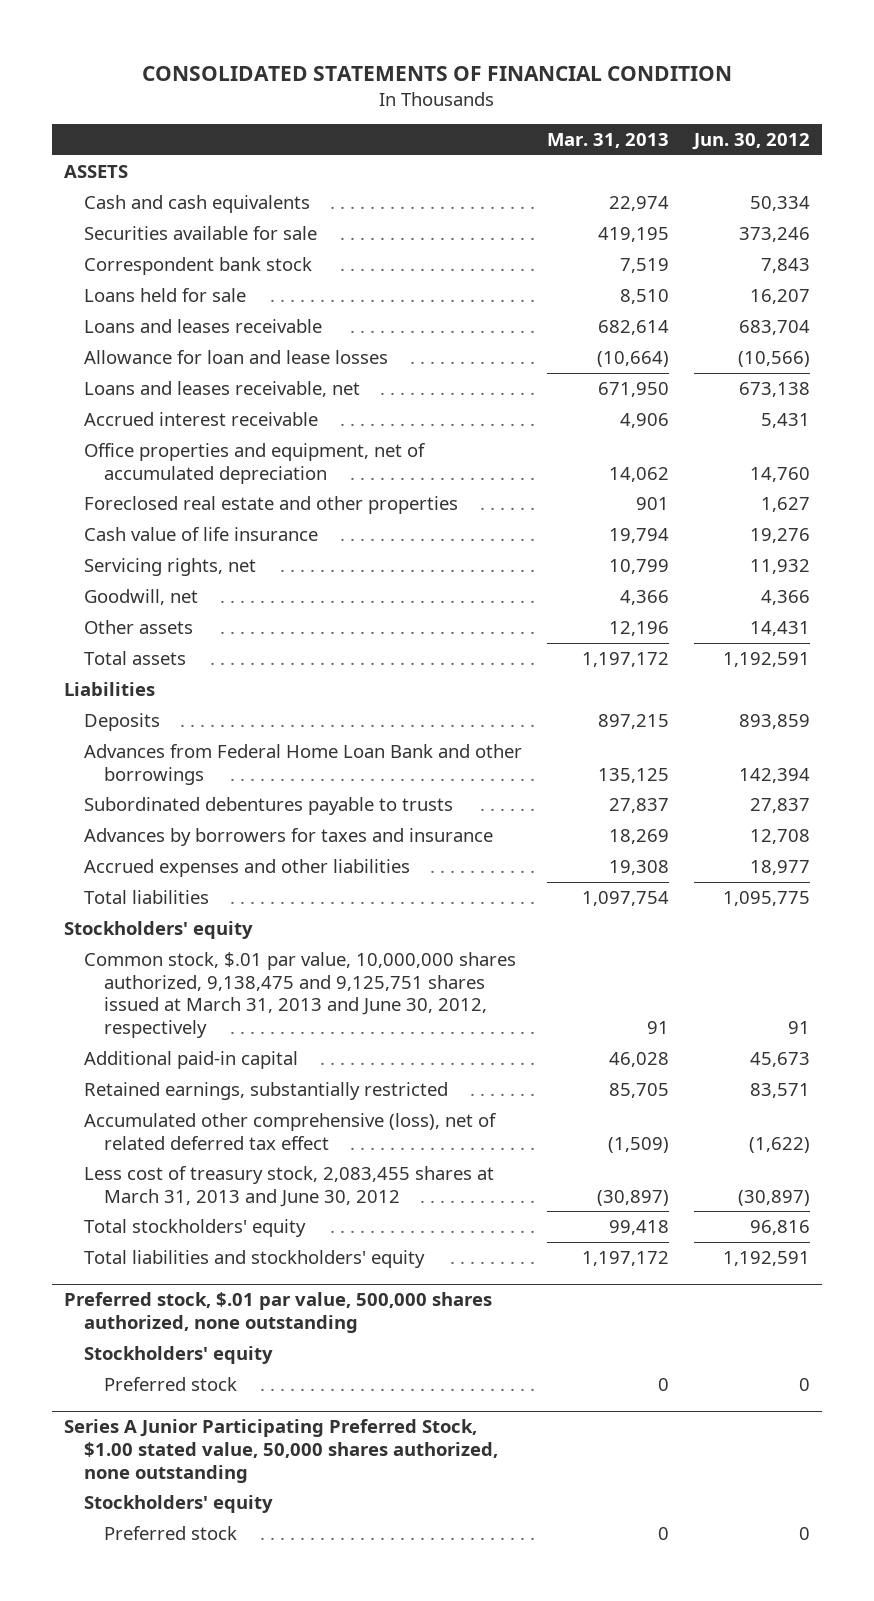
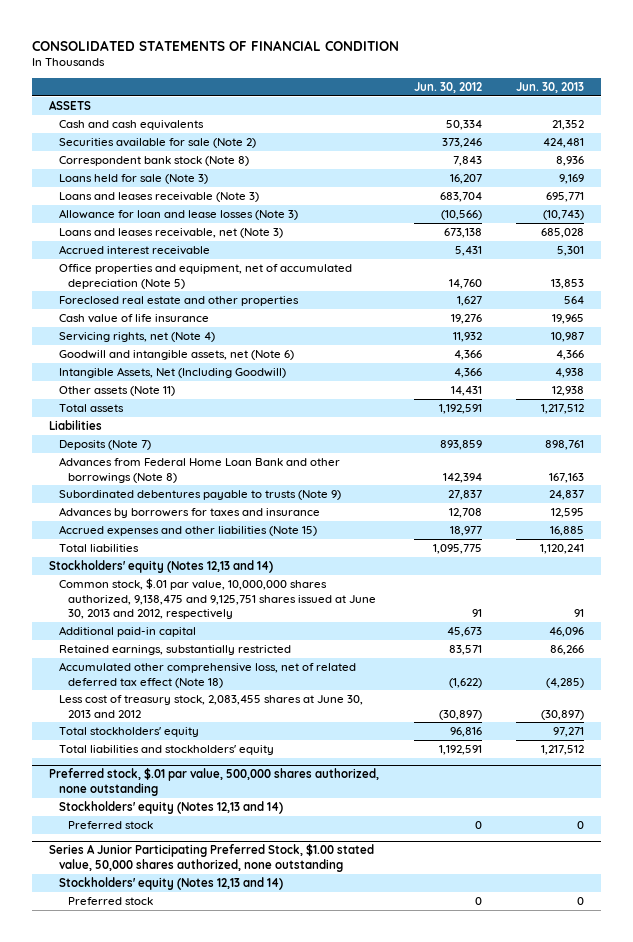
[547,132,670,148] Mar. 31, 2013 -> none
none -> [515,82,584,94] Jun. 30, 2013
[84,225,318,240] Securities available for sale -> [58,138,256,149] Securities available for sale (Note 2)
[84,256,313,275] Correspondent bank stock -> [58,156,249,167] Correspondent bank stock (Note 8)
[84,287,247,302] Loans held for sale -> [58,174,208,185] Loans held for sale (Note 3)
[84,318,323,333] Loans and leases receivable -> [58,192,259,203] Loans and leases receivable (Note 3)
[84,349,389,364] Allowance for loan and lease losses -> [58,209,298,221] Allowance for loan and lease losses (Note 3)
[84,380,361,397] Loans and leases receivable, net -> [58,228,283,239] Loans and leases receivable, net (Note 3)
[84,442,427,484] Office properties and equipment, net of accumulated depreciation -> [58,264,352,289] Office properties and equipment, net of accumulated depreciation (Note 5)
[84,557,257,576] Servicing rights, net -> [58,332,215,343] Servicing rights, net (Note 4)
[84,588,199,605] Goodwill, net -> [58,350,294,361] Goodwill and intangible assets, net (Note 6)
none -> [58,367,286,379] Intangible Assets, Net (Including Goodwill)
[84,619,194,634] Other assets -> [58,386,175,397] Other assets (Note 11)
[84,712,161,731] Deposits -> [58,440,151,451] Deposits (Note 7)
[84,743,523,785] Advances from Federal Home Loan Bank and other borrowings -> [58,457,340,483] Advances from Federal Home Loan Bank and other borrowings (Note 8)
[84,796,454,815] Subordinated debentures payable to trusts -> [58,490,341,501] Subordinated debentures payable to trusts (Note 9)
[84,858,411,877] Accrued expenses and other liabilities -> [58,525,317,537] Accrued expenses and other liabilities (Note 15)
[64,920,254,939] Stockholders' equity -> [49,560,274,574] Stockholders' equity (Notes 12,13 and 14)
[84,951,517,1039] Common stock, $.01 par value, 10,000,000 shares authorized, 9,138,475 and 9,125,751 shares issued at March 31, 2013 and June 30, 2012, respectively -> [58,578,377,620] Common stock, $.01 par value, 10,000,000 shares authorized, 9,138,475 and 9,125,751 shares issued at June 30, 2013 and 2012, respectively
[84,1112,498,1150] Accumulated other comprehensive (loss), net of related deferred tax effect -> [58,662,356,688] Accumulated other comprehensive loss, net of related deferred tax effect (Note 18)
[84,1165,495,1207] Less cost of treasury stock, 2,083,455 shares at March 31, 2013 and June 30, 2012 -> [58,695,363,718] Less cost of treasury stock, 2,083,455 shares at June 30, 2013 and 2012
[84,1345,274,1364] Stockholders' equity -> [58,801,283,815] Stockholders' equity (Notes 12,13 and 14)
[84,1494,274,1513] Stockholders' equity -> [58,877,283,891] Stockholders' equity (Notes 12,13 and 14)

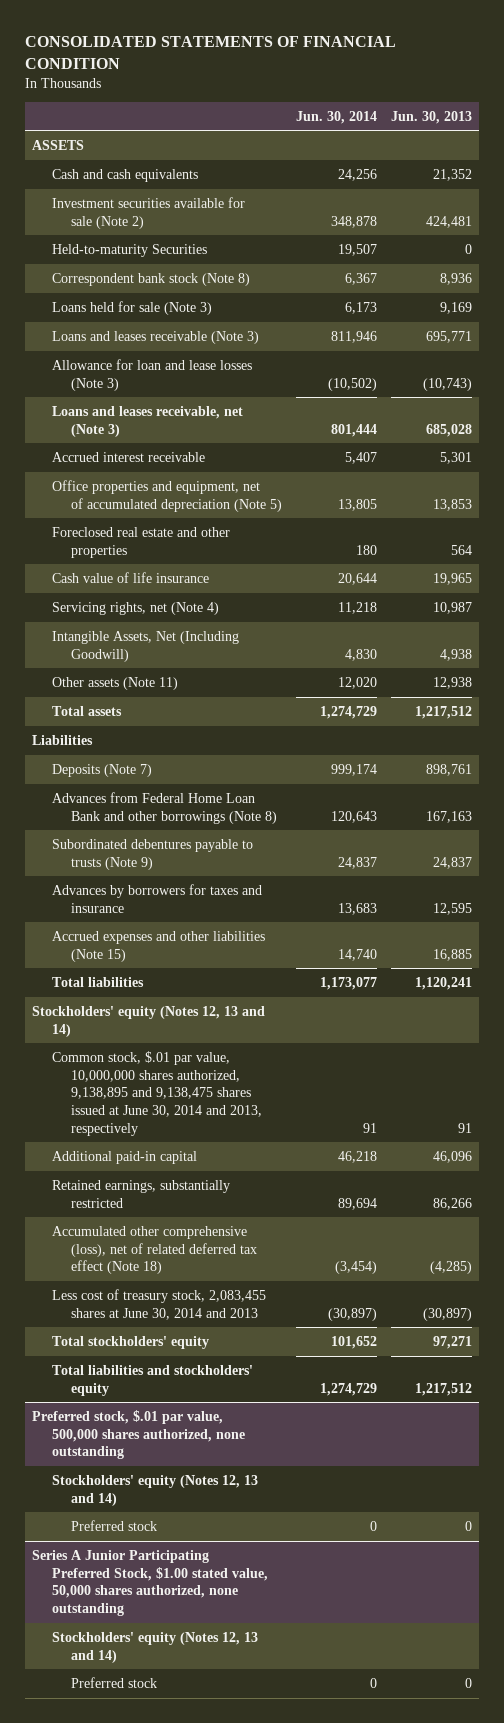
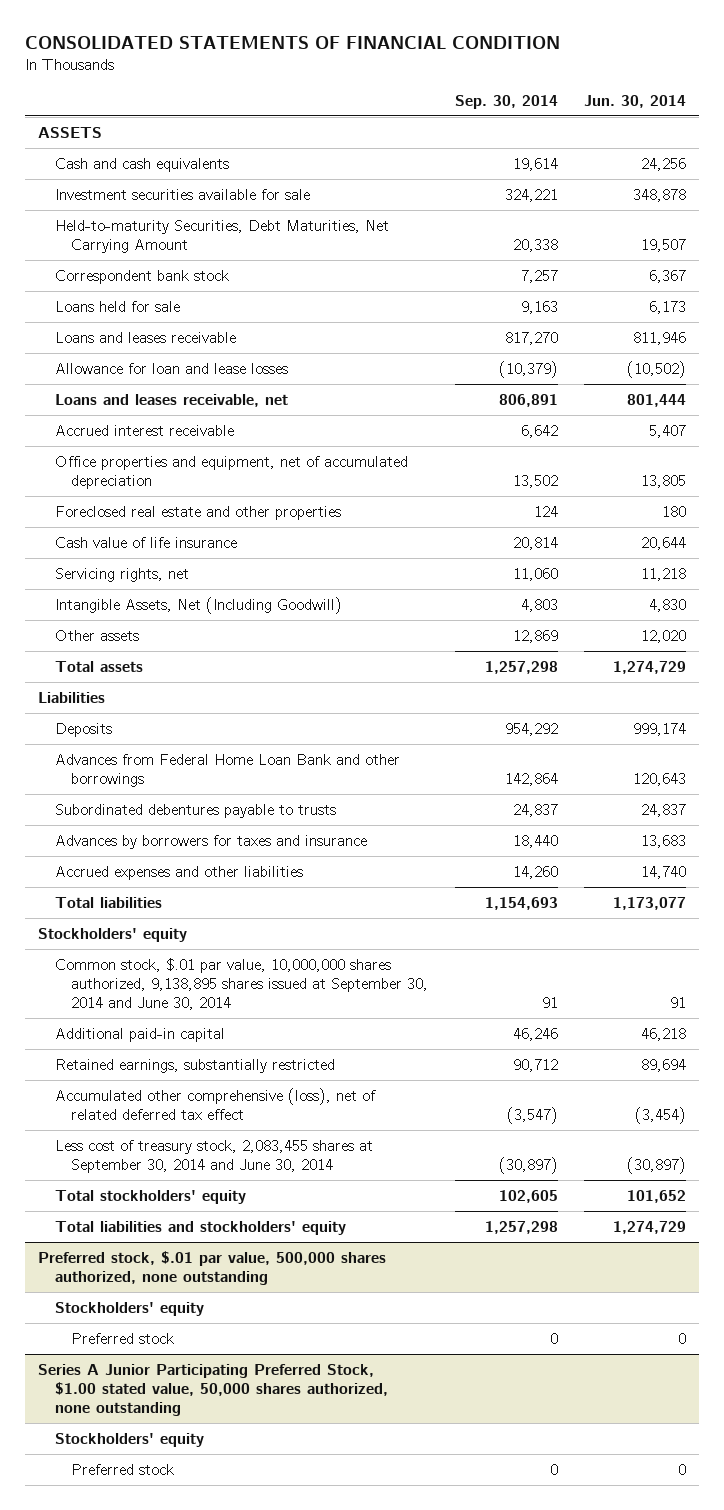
[391,110,473,124] Jun. 30, 2013 -> none
none -> [454,94,558,109] Sep. 30, 2014
[51,196,245,229] Investment securities available for sale (Note 2) -> [54,188,310,200] Investment securities available for sale
[51,243,207,257] Held-to-maturity Securities -> [54,219,389,253] Held-to-maturity Securities, Debt Maturities, Net Carrying Amount
[51,272,250,286] Correspondent bank stock (Note 8) -> [54,269,229,284] Correspondent bank stock
[51,300,212,315] Loans held for sale (Note 3) -> [54,300,180,312] Loans held for sale
[51,330,259,344] Loans and leases receivable (Note 3) -> [54,331,236,343] Loans and leases receivable
[51,358,252,391] Allowance for loan and lease losses (Note 3) -> [54,362,288,374] Allowance for loan and lease losses
[51,405,243,437] Loans and leases receivable, net (Note 3) -> [54,393,288,407] Loans and leases receivable, net
[51,479,283,512] Office properties and equipment, net of accumulated depreciation (Note 5) -> [54,455,408,489] Office properties and equipment, net of accumulated depreciation
[51,601,219,615] Servicing rights, net (Note 4) -> [54,567,189,582] Servicing rights, net
[51,676,178,690] Other assets (Note 11) -> [54,629,139,641] Other assets
[51,763,152,777] Deposits (Note 7) -> [54,722,112,737] Deposits
[51,791,278,824] Advances from Federal Home Loan Bank and other borrowings (Note 8) -> [54,753,400,787] Advances from Federal Home Loan Bank and other borrowings
[51,838,253,870] Subordinated debentures payable to trusts (Note 9) -> [54,803,336,818] Subordinated debentures payable to trusts
[51,930,265,962] Accrued expenses and other liabilities (Note 15) -> [54,865,303,880] Accrued expenses and other liabilities
[32,1005,266,1037] Stockholders' equity (Notes 12, 13 and 14) -> [38,927,188,942] Stockholders' equity
[51,1050,263,1136] Common stock, $.01 par value, 10,000,000 shares authorized, 9,138,895 and 9,138,475 shares issued at June 30, 2014 and 2013, respectively -> [54,957,429,1011] Common stock, $.01 par value, 10,000,000 shares authorized, 9,138,895 shares issued at September 30, 2014 and June 30, 2014
[51,1225,258,1275] Accumulated other comprehensive (loss), net of related deferred tax effect (Note 18) -> [54,1087,376,1120] Accumulated other comprehensive (loss), net of related deferred tax effect
[51,1288,266,1320] Less cost of treasury stock, 2,083,455 shares at June 30, 2014 and 2013 -> [54,1139,373,1173] Less cost of treasury stock, 2,083,455 shares at September 30, 2014 and June 30, 2014
[51,1474,258,1506] Stockholders' equity (Notes 12, 13 and 14) -> [54,1301,204,1316] Stockholders' equity
[51,1631,258,1663] Stockholders' equity (Notes 12, 13 and 14) -> [54,1432,204,1447] Stockholders' equity

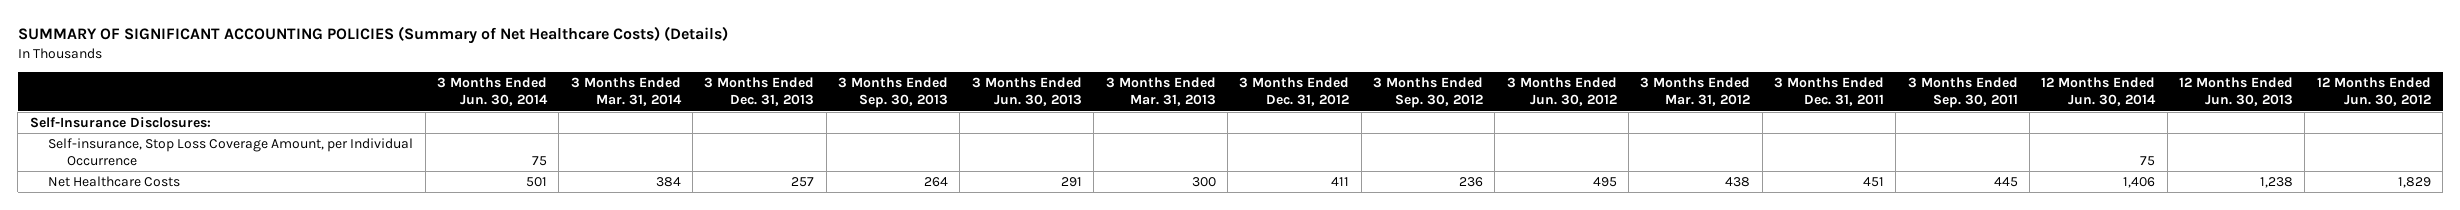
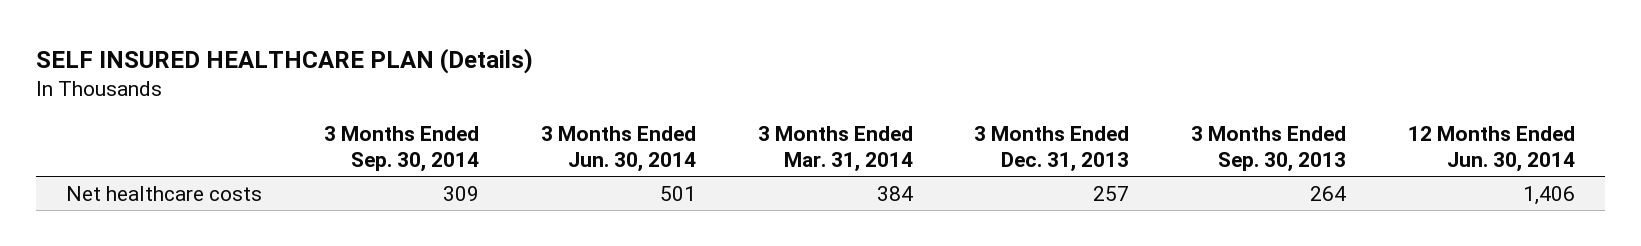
[17,26,728,45] SUMMARY OF SIGNIFICANT ACCOUNTING POLICIES (Summary of Net Healthcare Costs) (Details) -> [35,47,533,74] SELF INSURED HEALTHCARE PLAN (Details)
[971,77,1082,107] 3 Months Ended Jun. 30, 2013 -> none
[1105,77,1216,107] 3 Months Ended Mar. 31, 2013 -> none
[1239,77,1350,107] 3 Months Ended Dec. 31, 2012 -> none
[1372,77,1483,109] 3 Months Ended Sep. 30, 2012 -> none
[1506,77,1617,107] 3 Months Ended Jun. 30, 2012 -> none
[1640,77,1751,107] 3 Months Ended Mar. 31, 2012 -> none
[1774,77,1885,107] 3 Months Ended Dec. 31, 2011 -> none
[1907,77,2018,109] 3 Months Ended Sep. 30, 2011 -> none
[2179,77,2294,107] 12 Months Ended Jun. 30, 2013 -> none
[2316,77,2431,107] 12 Months Ended Jun. 30, 2012 -> none
none -> [324,125,480,173] 3 Months Ended Sep. 30, 2014
[29,117,211,129] Self-Insurance Disclosures: -> none
[48,138,414,167] Self-insurance, Stop Loss Coverage Amount, per Individual Occurrence -> none
[48,176,181,188] Net Healthcare Costs -> [66,185,263,201] Net healthcare costs

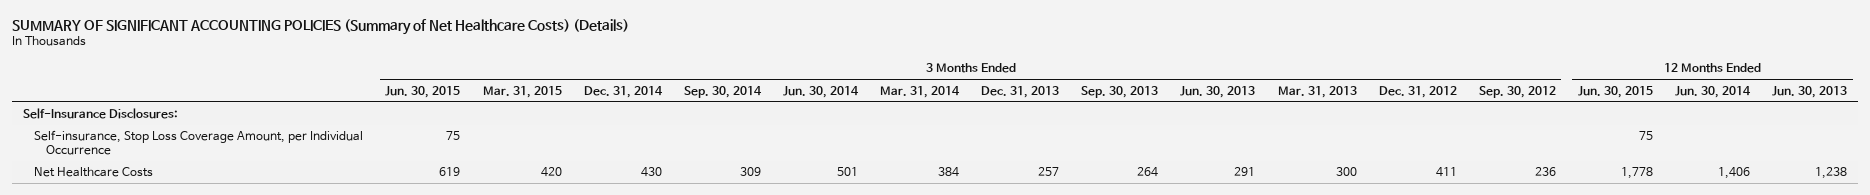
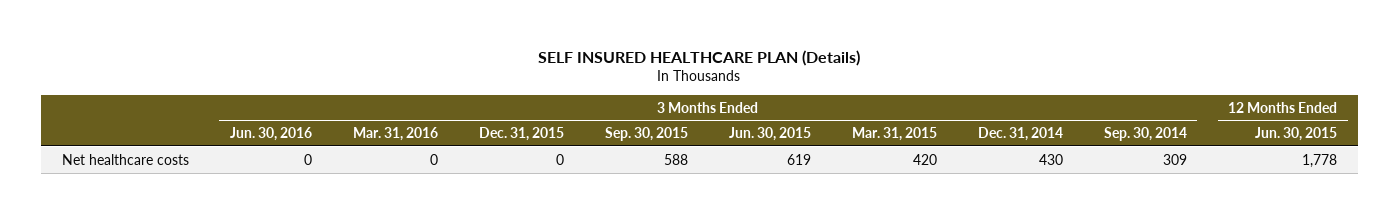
[11,18,629,35] SUMMARY OF SIGNIFICANT ACCOUNTING POLICIES (Summary of Net Healthcare Costs) (Details) -> [538,49,861,66] SELF INSURED HEALTHCARE PLAN (Details)
[782,85,859,98] Jun. 30, 2014 -> none
[880,85,961,98] Mar. 31, 2014 -> none
[981,85,1060,98] Dec. 31, 2013 -> none
[1081,85,1159,98] Sep. 30, 2013 -> none
[1180,85,1256,98] Jun. 30, 2013 -> none
[1277,85,1357,98] Mar. 31, 2013 -> none
[1378,85,1457,98] Dec. 31, 2012 -> none
[1478,85,1556,98] Sep. 30, 2012 -> none
[1675,85,1752,98] Jun. 30, 2014 -> none
[1772,85,1848,98] Jun. 30, 2013 -> none
none -> [229,127,312,142] Jun. 30, 2016
none -> [352,127,438,142] Mar. 31, 2016
none -> [478,127,564,142] Dec. 31, 2015
none -> [604,127,688,142] Sep. 30, 2015
[22,108,178,120] Self-Insurance Disclosures: -> none
[34,130,364,156] Self-insurance, Stop Loss Coverage Amount, per Individual Occurrence -> none
[34,167,154,178] Net Healthcare Costs -> [61,153,189,165] Net healthcare costs

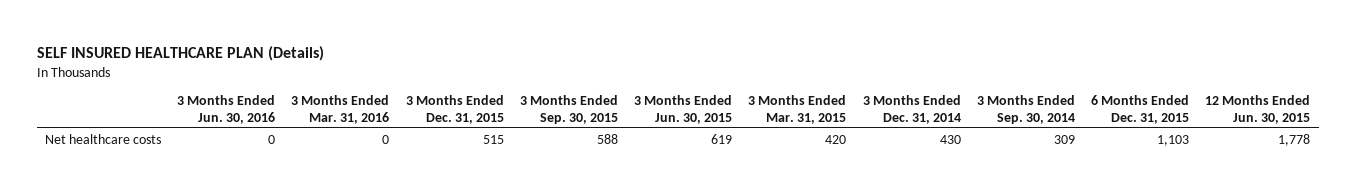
none -> [1091,95,1190,124] 6 Months Ended Dec. 31, 2015
[555,153,564,165] 0 -> [482,134,504,144] 515

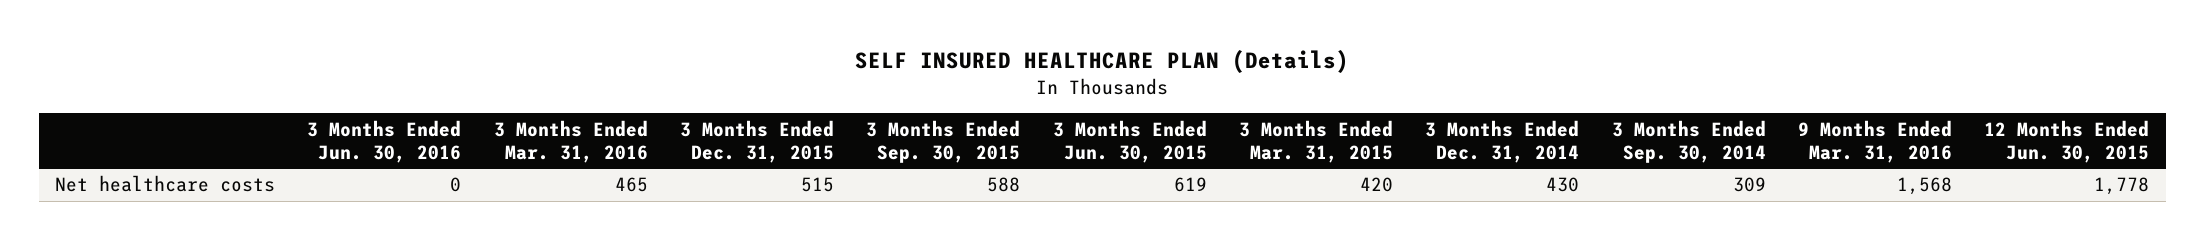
[1091,95,1190,124] 6 Months Ended Dec. 31, 2015 -> none
none -> [1798,119,1953,163] 9 Months Ended Mar. 31, 2016
[382,134,390,144] 0 -> [614,177,648,193] 465

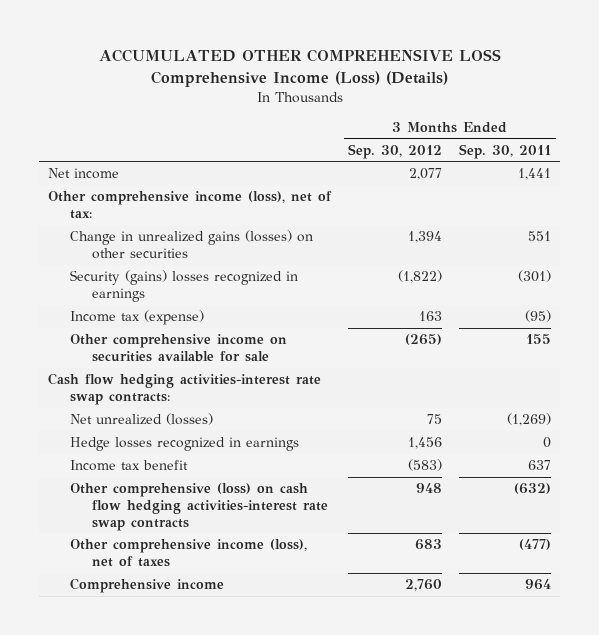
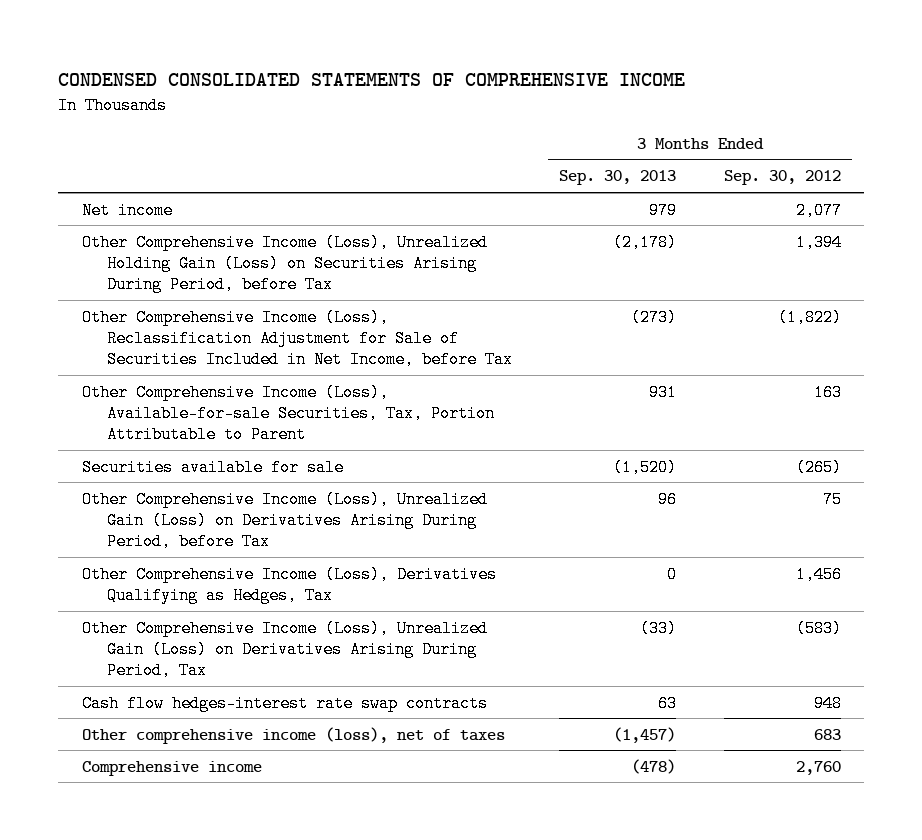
[98,48,501,87] ACCUMULATED OTHER COMPREHENSIVE LOSS Comprehensive Income (Loss) (Details) -> [58,72,686,86] CONDENSED CONSOLIDATED STATEMENTS OF COMPREHENSIVE INCOME
[459,143,552,159] Sep. 30, 2011 -> none
none -> [559,170,677,186] Sep. 30, 2013
[47,191,332,220] Other comprehensive income (loss), net of tax: -> none
[47,373,321,406] Cash flow hedging activities-interest rate swap contracts: -> none
[69,230,313,260] Change in unrealized gains (losses) on other securities -> [81,233,488,294] Other Comprehensive Income (Loss), Unrealized Holding Gain (Loss) on Securities Arising During Period, before Tax
[69,270,298,303] Security (gains) losses recognized in earnings -> [81,308,514,369] Other Comprehensive Income (Loss), Reclassification Adjustment for Sale of Securities Included in Net Income, before Tax
[69,310,204,326] Income tax (expense) -> [81,383,496,444] Other Comprehensive Income (Loss), Available-for-sale Securities, Tax, Portion Attributable to Parent
[69,334,287,363] Other comprehensive income on securities available for sale -> [81,458,344,476] Securities available for sale
[69,413,213,426] Net unrealized (losses) -> [81,490,488,551] Other Comprehensive Income (Loss), Unrealized Gain (Loss) on Derivatives Arising During Period, before Tax
[69,437,299,452] Hedge losses recognized in earnings -> [81,565,497,604] Other Comprehensive Income (Loss), Derivatives Qualifying as Hedges, Tax
[69,460,188,472] Income tax benefit -> [81,619,488,680] Other Comprehensive Income (Loss), Unrealized Gain (Loss) on Derivatives Arising During Period, Tax
[69,483,328,531] Other comprehensive (loss) on cash flow hedging activities-interest rate swap contracts -> [81,694,488,712] Cash flow hedges-interest rate swap contracts

